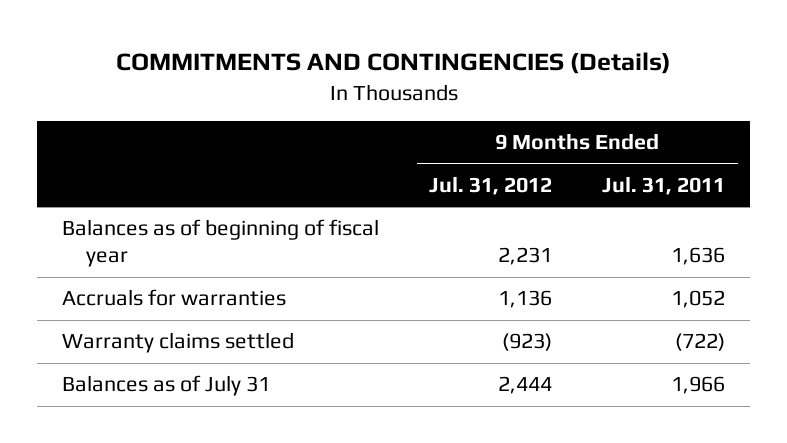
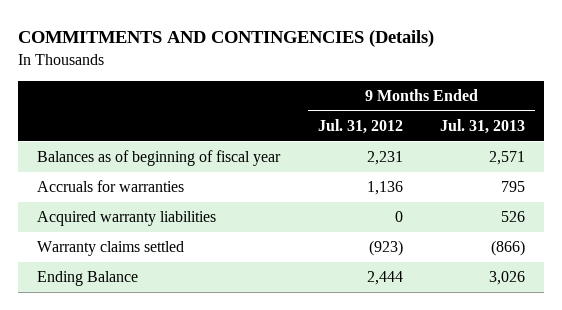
[602,175,726,195] Jul. 31, 2011 -> none
none -> [440,118,526,134] Jul. 31, 2013
none -> [37,211,217,227] Acquired warranty liabilities
[62,375,271,397] Balances as of July 31 -> [37,271,139,287] Ending Balance

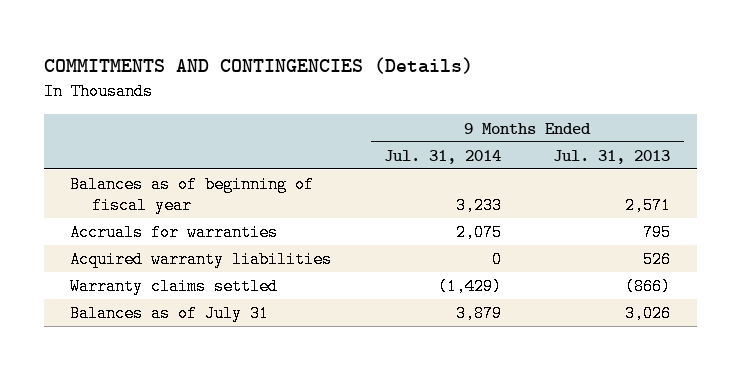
[317,118,403,134] Jul. 31, 2012 -> none
none -> [383,149,501,164] Jul. 31, 2014
[37,271,139,287] Ending Balance -> [70,305,270,323] Balances as of July 31

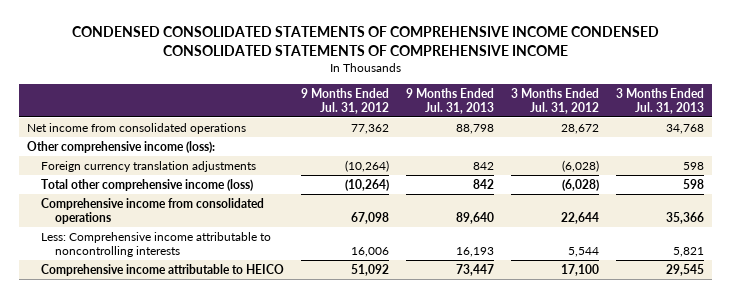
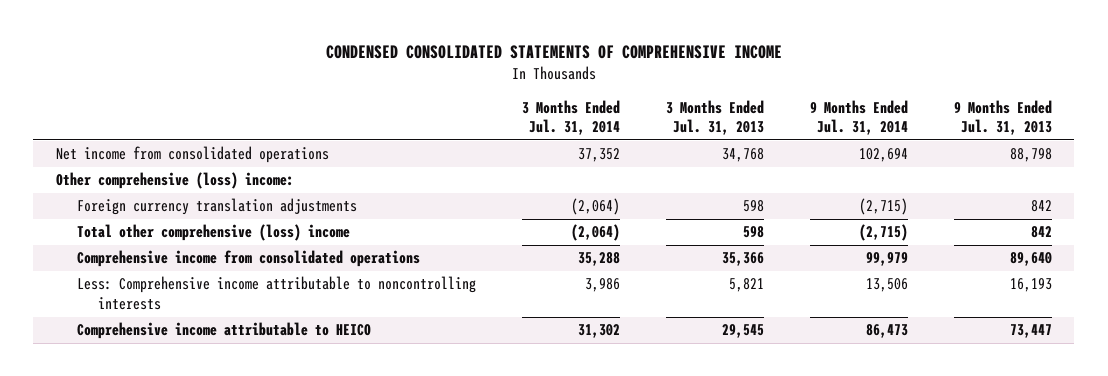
[71,26,659,56] CONDENSED CONSOLIDATED STATEMENTS OF COMPREHENSIVE INCOME CONDENSED CONSOLIDATED STATEMENTS OF COMPREHENSIVE INCOME -> [325,44,782,59] CONDENSED CONSOLIDATED STATEMENTS OF COMPREHENSIVE INCOME
[301,87,390,114] 9 Months Ended Jul. 31, 2012 -> none
[510,87,599,114] 3 Months Ended Jul. 31, 2012 -> none
none -> [521,99,620,136] 3 Months Ended Jul. 31, 2014
none -> [809,99,908,136] 9 Months Ended Jul. 31, 2014
[27,140,216,153] Other comprehensive income (loss): -> [56,172,295,190] Other comprehensive (loss) income:
[41,178,254,191] Total other comprehensive income (loss) -> [76,224,350,242] Total other comprehensive (loss) income

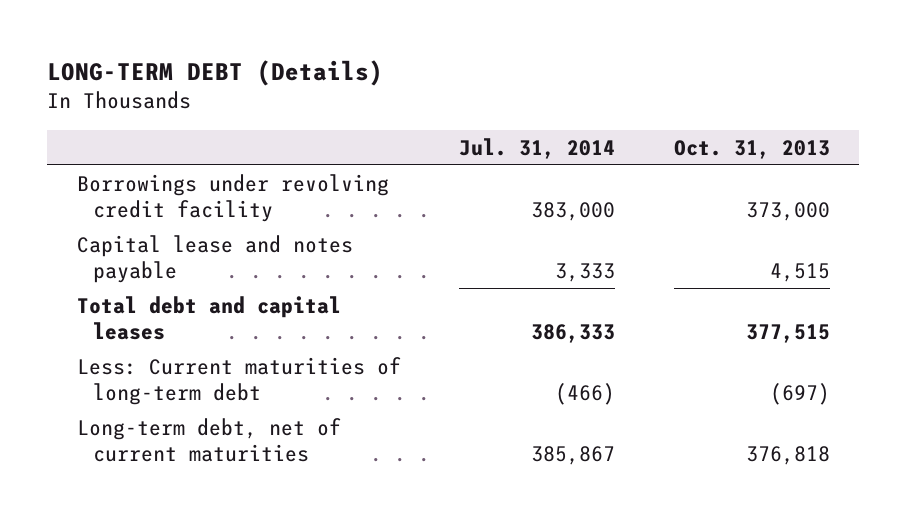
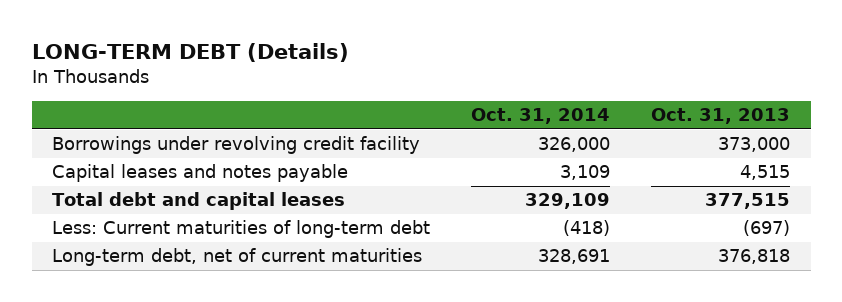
[459,137,616,159] Jul. 31, 2014 -> none
none -> [471,108,611,125] Oct. 31, 2014
[76,235,353,283] Capital lease and notes payable -> [52,164,349,183] Capital leases and notes payable

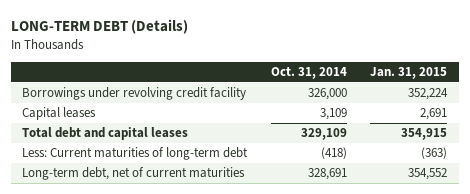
[651,108,791,125] Oct. 31, 2013 -> none
none -> [370,67,448,80] Jan. 31, 2015
[52,164,349,183] Capital leases and notes payable -> [22,107,97,121] Capital leases

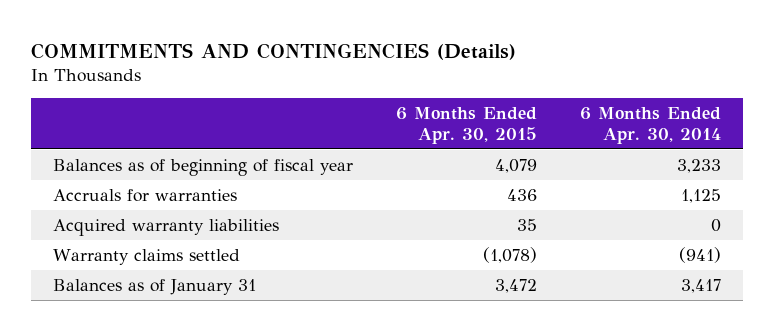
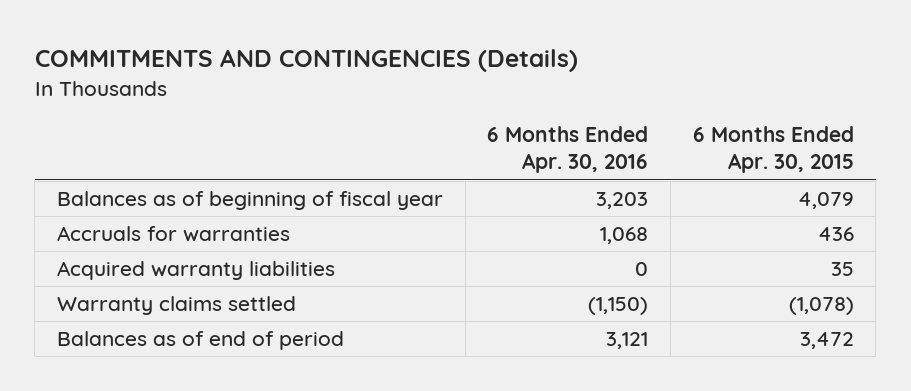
[579,107,721,144] 6 Months Ended Apr. 30, 2014 -> none
none -> [487,126,649,174] 6 Months Ended Apr. 30, 2016
[52,278,256,295] Balances as of January 31 -> [56,331,344,351] Balances as of end of period

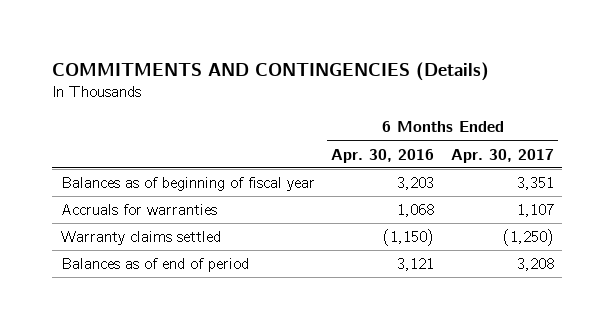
[692,126,854,174] 6 Months Ended Apr. 30, 2015 -> none
none -> [450,148,554,163] Apr. 30, 2017
[56,261,335,281] Acquired warranty liabilities -> none

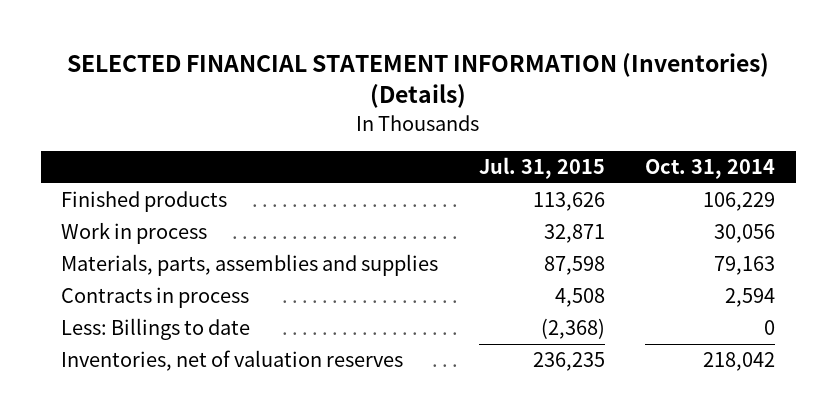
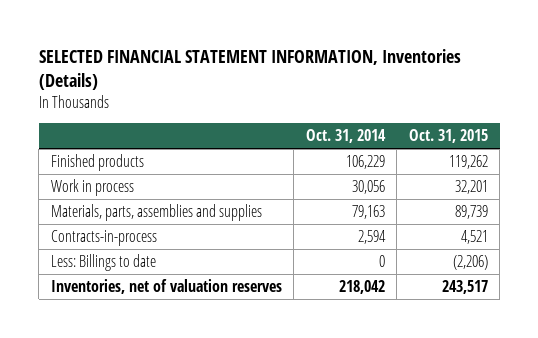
[67,53,770,109] SELECTED FINANCIAL STATEMENT INFORMATION (Inventories) (Details) -> [38,48,461,90] SELECTED FINANCIAL STATEMENT INFORMATION, Inventories (Details)
[478,157,605,180] Jul. 31, 2015 -> none
none -> [408,129,488,144] Oct. 31, 2015
[61,287,250,309] Contracts in process -> [50,230,157,247] Contracts-in-process

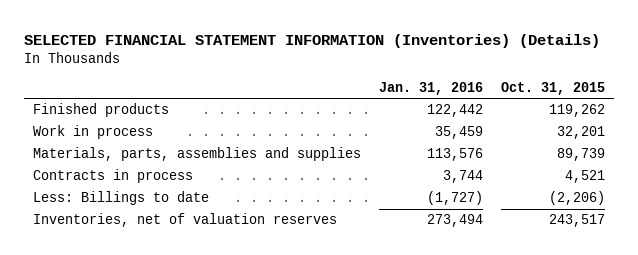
[38,48,461,90] SELECTED FINANCIAL STATEMENT INFORMATION, Inventories (Details) -> [24,33,601,48] SELECTED FINANCIAL STATEMENT INFORMATION (Inventories) (Details)
[305,129,386,144] Oct. 31, 2014 -> none
none -> [378,81,483,95] Jan. 31, 2016
[50,230,157,247] Contracts-in-process -> [33,169,194,184] Contracts in process

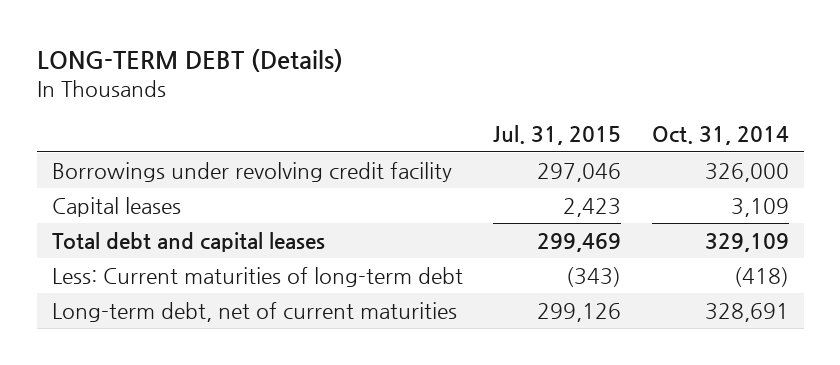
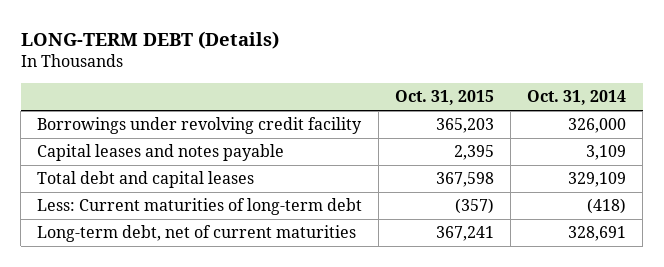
[493,125,622,146] Jul. 31, 2015 -> none
none -> [395,90,495,106] Oct. 31, 2015
[51,196,181,217] Capital leases -> [37,144,285,162] Capital leases and notes payable

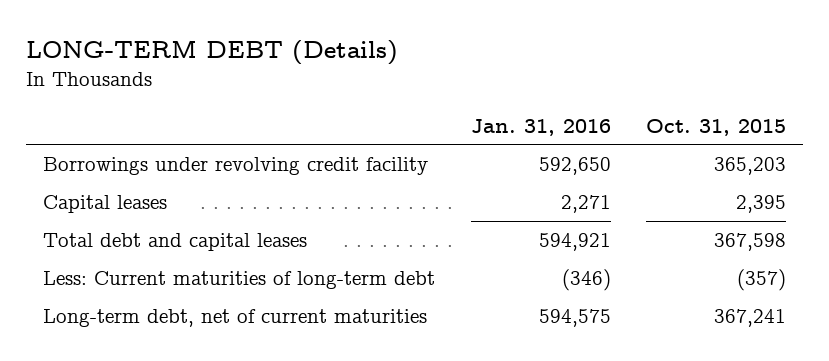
[527,90,627,106] Oct. 31, 2014 -> none
none -> [470,118,611,136] Jan. 31, 2016
[37,144,285,162] Capital leases and notes payable -> [43,194,168,213] Capital leases

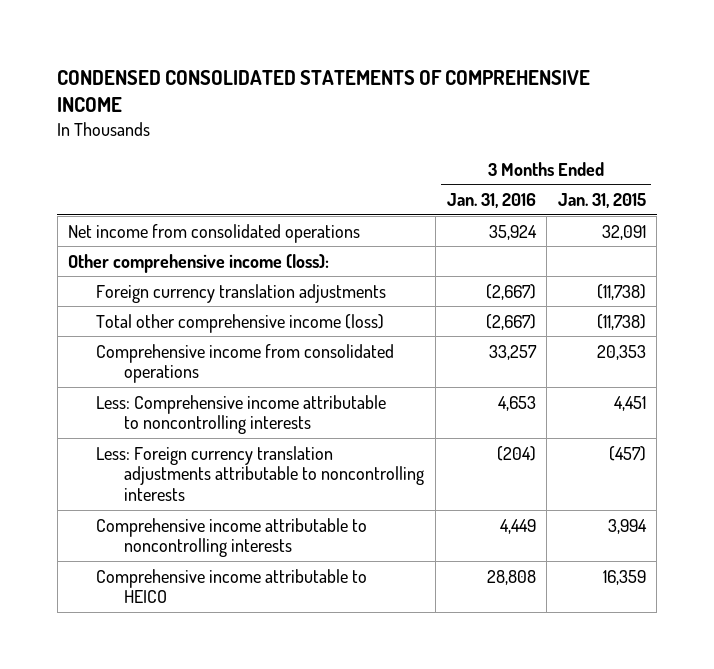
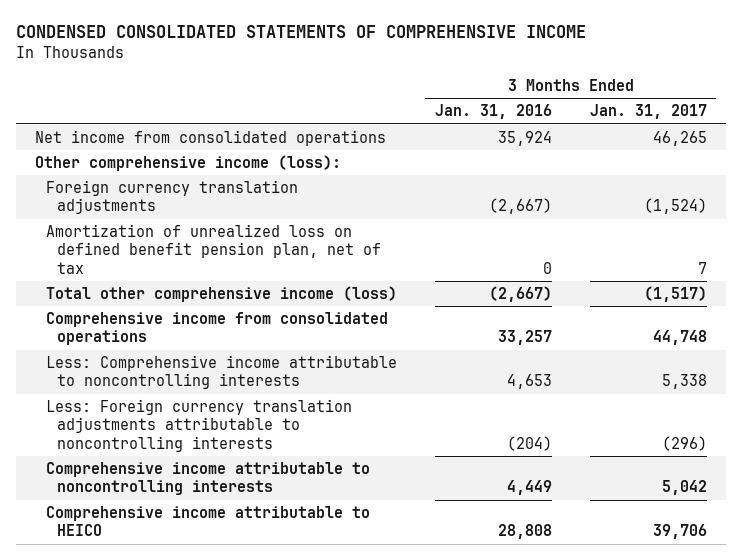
[557,192,646,208] Jan. 31, 2015 -> none
none -> [589,104,707,120] Jan. 31, 2017
none -> [45,224,381,274] Amortization of unrealized loss on defined benefit pension plan, net of tax

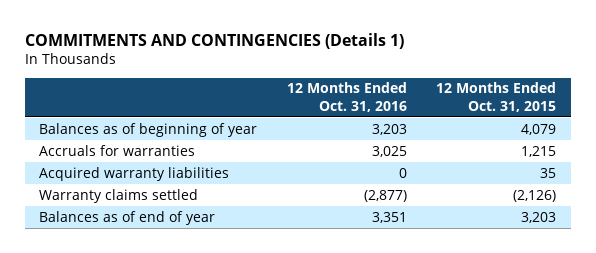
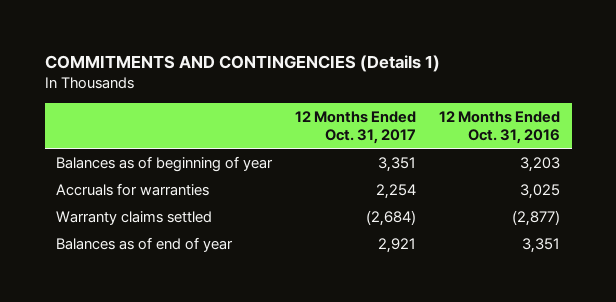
[436,82,557,112] 12 Months Ended Oct. 31, 2015 -> none
none -> [295,111,417,144] 12 Months Ended Oct. 31, 2017
[39,166,230,181] Acquired warranty liabilities -> none

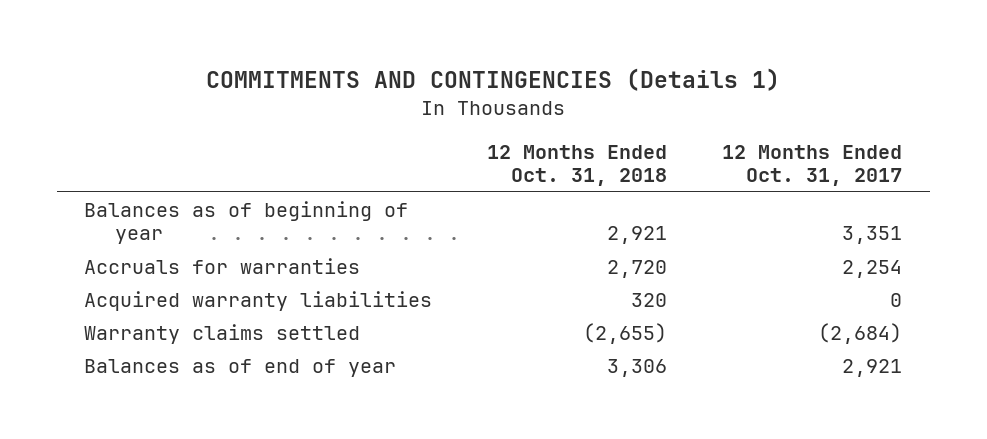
[439,111,561,144] 12 Months Ended Oct. 31, 2016 -> none
none -> [487,144,668,187] 12 Months Ended Oct. 31, 2018
none -> [84,290,433,311] Acquired warranty liabilities

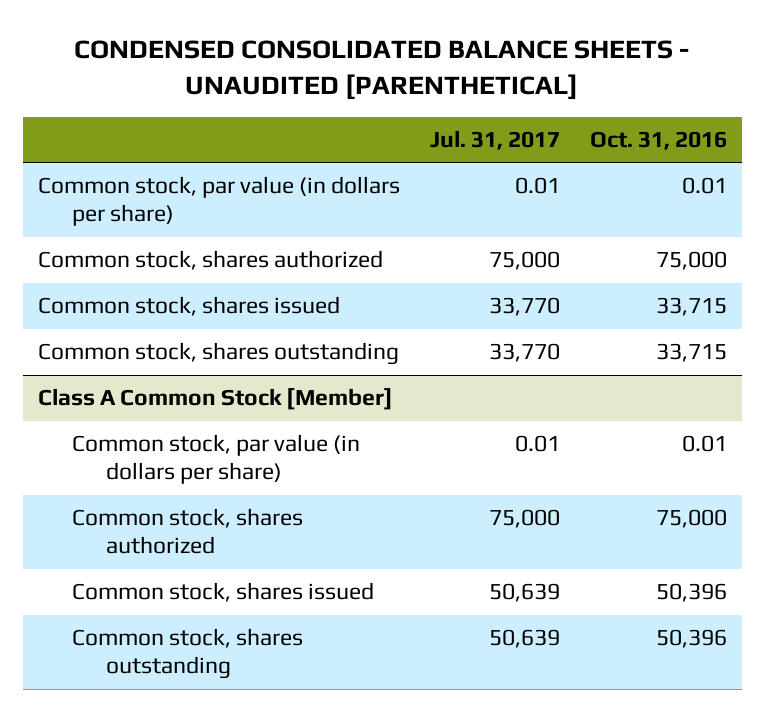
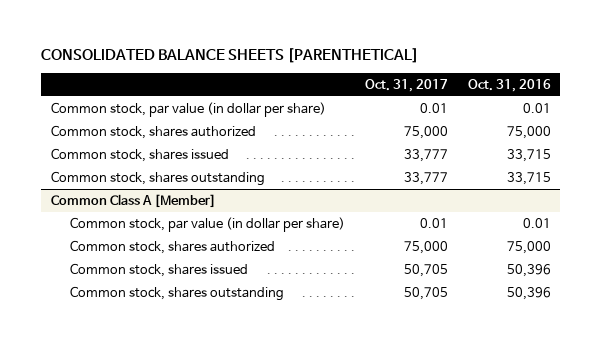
[74,40,690,100] CONDENSED CONSOLIDATED BALANCE SHEETS - UNAUDITED [PARENTHETICAL] -> [41,48,420,64] CONSOLIDATED BALANCE SHEETS [PARENTHETICAL]
[429,129,560,150] Jul. 31, 2017 -> none
none -> [364,78,448,92] Oct. 31, 2017
[37,176,400,227] Common stock, par value (in dollars per share) -> [50,102,326,118] Common stock, par value (in dollar per share)
[37,388,393,411] Class A Common Stock [Member] -> [50,194,216,209] Common Class A [Member]
[71,434,360,485] Common stock, par value (in dollars per share) -> [70,217,346,233] Common stock, par value (in dollar per share)

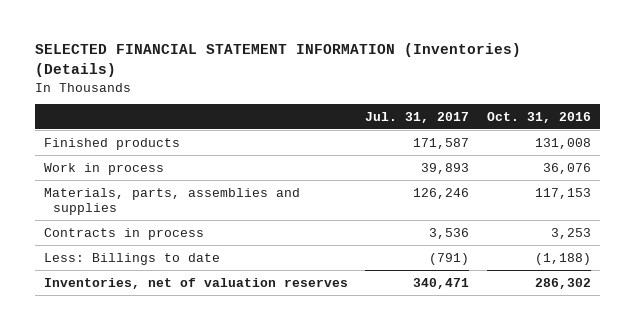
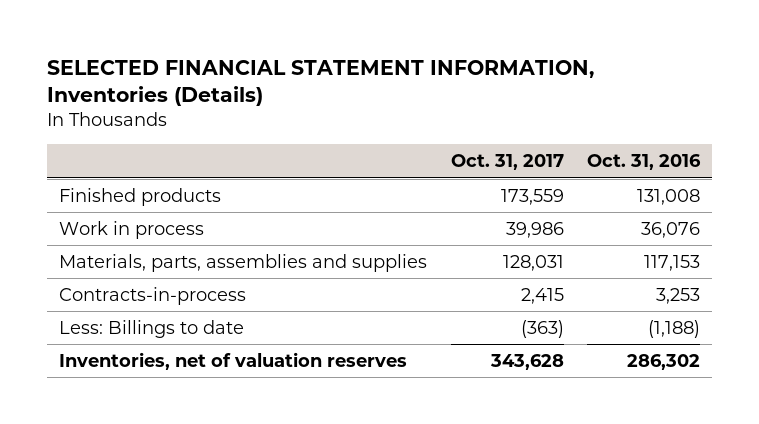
[34,43,521,78] SELECTED FINANCIAL STATEMENT INFORMATION (Inventories) (Details) -> [46,59,594,107] SELECTED FINANCIAL STATEMENT INFORMATION, Inventories (Details)
[365,111,470,123] Jul. 31, 2017 -> none
none -> [450,154,564,171] Oct. 31, 2017
[43,227,204,240] Contracts in process -> [58,286,246,305] Contracts-in-process

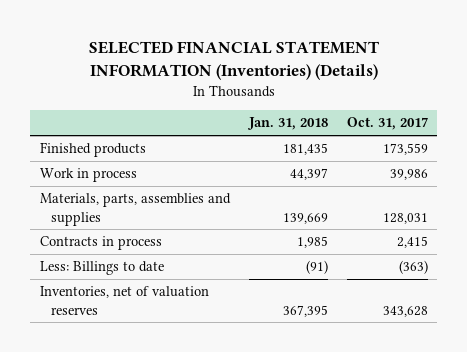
[46,59,594,107] SELECTED FINANCIAL STATEMENT INFORMATION, Inventories (Details) -> [88,41,379,80] SELECTED FINANCIAL STATEMENT INFORMATION (Inventories) (Details)
[587,154,702,171] Oct. 31, 2016 -> none
none -> [246,117,328,131] Jan. 31, 2018
[58,286,246,305] Contracts-in-process -> [39,236,162,251] Contracts in process

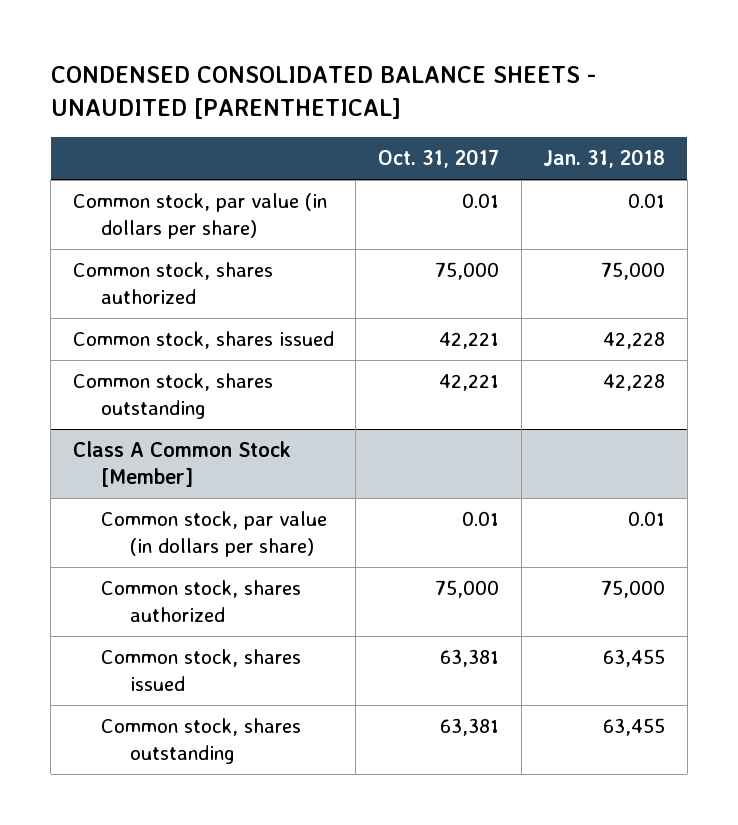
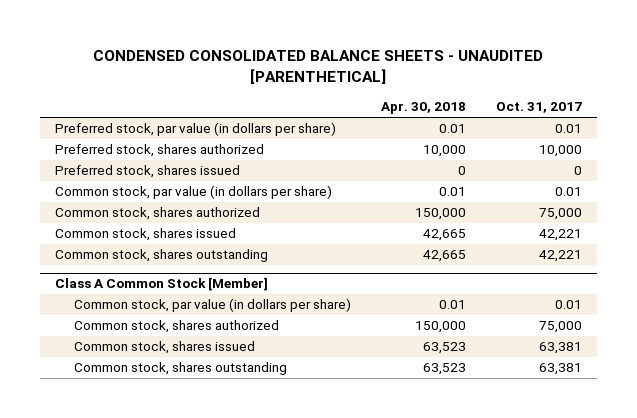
[543,148,666,168] Jan. 31, 2018 -> none
none -> [380,102,466,115] Apr. 30, 2018
none -> [55,122,337,137] Preferred stock, par value (in dollars per share)
none -> [55,144,265,158] Preferred stock, shares authorized
none -> [55,165,241,179] Preferred stock, shares issued

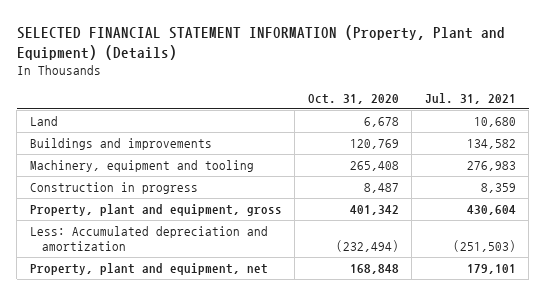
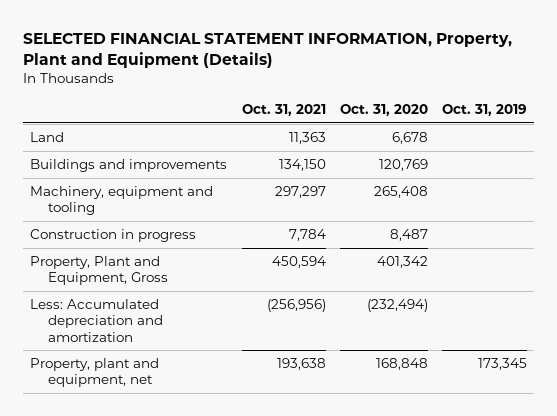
[16,24,505,60] SELECTED FINANCIAL STATEMENT INFORMATION (Property, Plant and Equipment) (Details) -> [23,33,513,68] SELECTED FINANCIAL STATEMENT INFORMATION, Property, Plant and Equipment (Details)
[424,93,516,105] Jul. 31, 2021 -> none
none -> [241,104,326,117] Oct. 31, 2021
none -> [441,104,527,117] Oct. 31, 2019
[29,203,282,216] Property, plant and equipment, gross -> [30,255,168,286] Property, Plant and Equipment, Gross

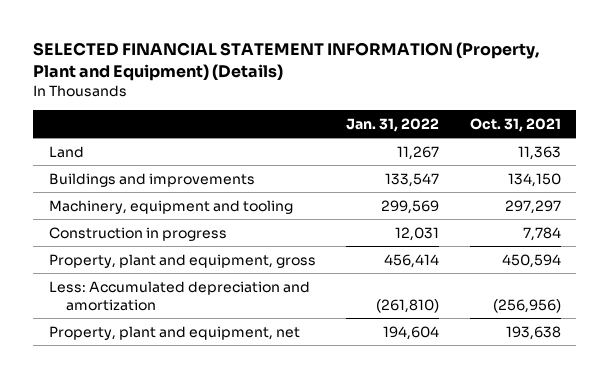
[23,33,513,68] SELECTED FINANCIAL STATEMENT INFORMATION, Property, Plant and Equipment (Details) -> [33,42,540,82] SELECTED FINANCIAL STATEMENT INFORMATION (Property, Plant and Equipment) (Details)
[339,104,428,117] Oct. 31, 2020 -> none
[441,104,527,117] Oct. 31, 2019 -> none
none -> [346,118,440,133] Jan. 31, 2022
[30,255,168,286] Property, Plant and Equipment, Gross -> [48,253,316,268] Property, plant and equipment, gross

